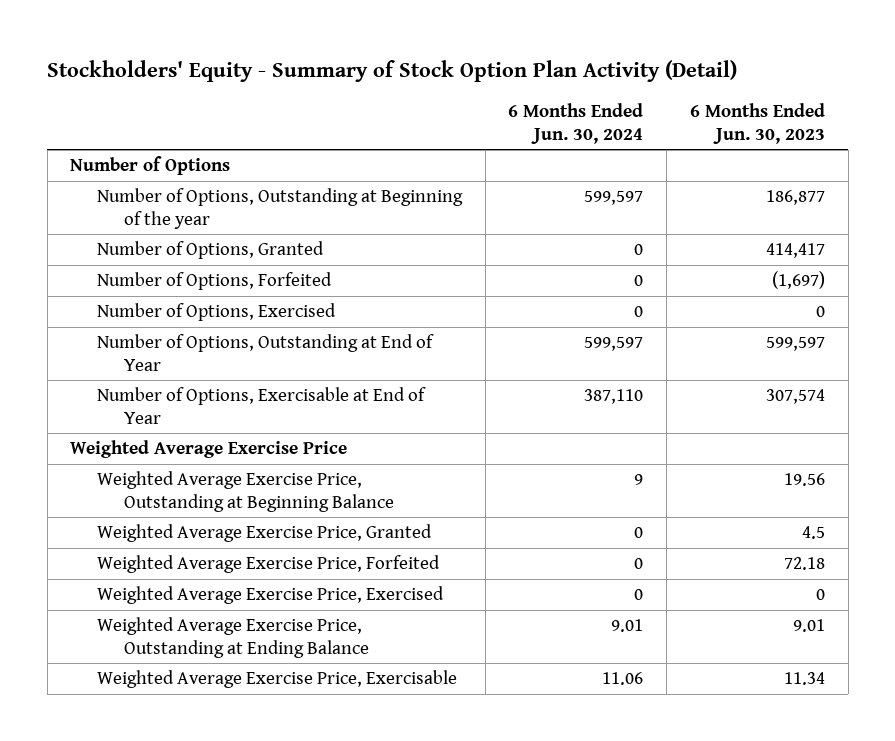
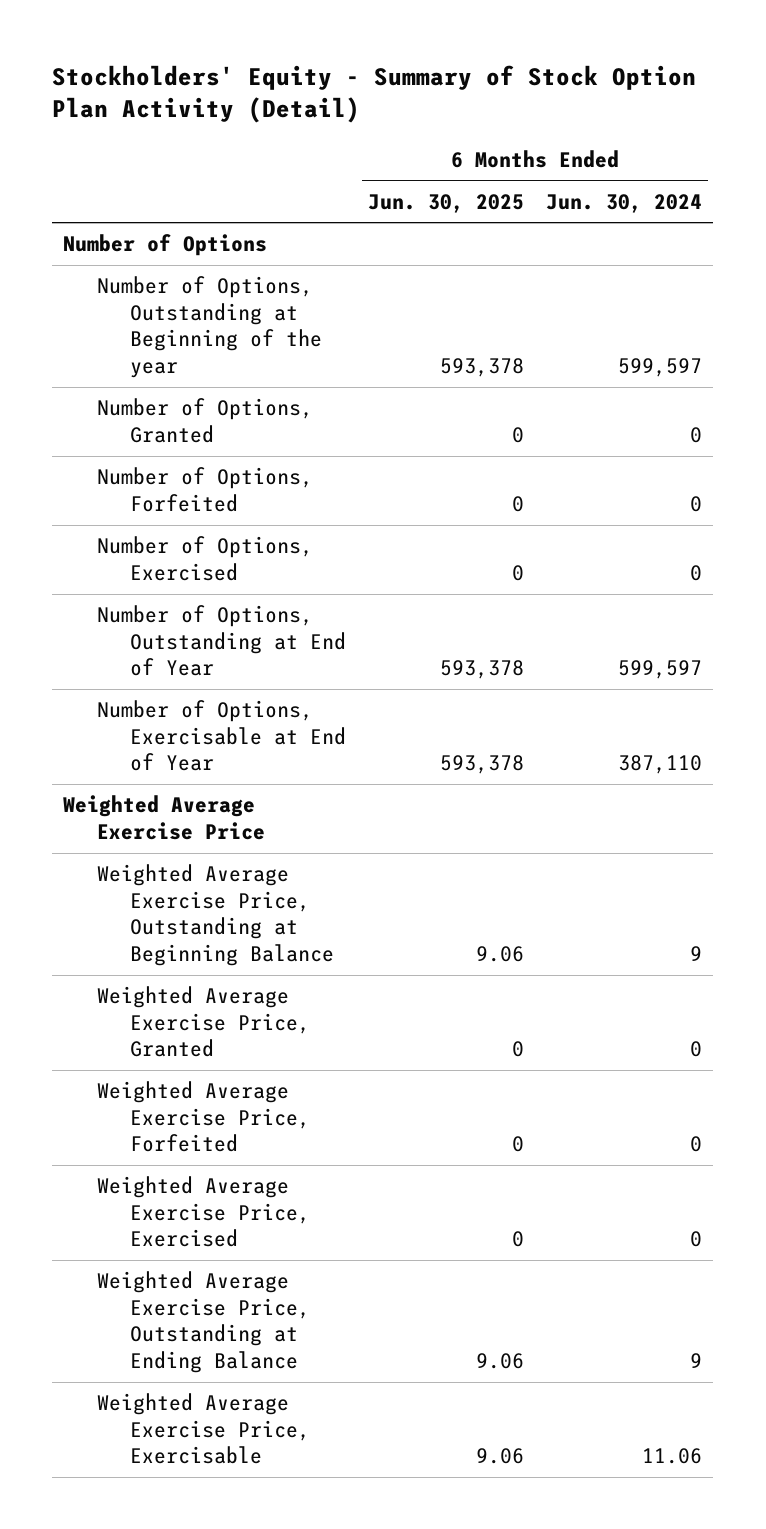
[689,103,825,144] 6 Months Ended Jun. 30, 2023 -> none
none -> [368,193,525,213] Jun. 30, 2025
[611,619,644,633] 9.01 -> [690,1352,703,1368] 9

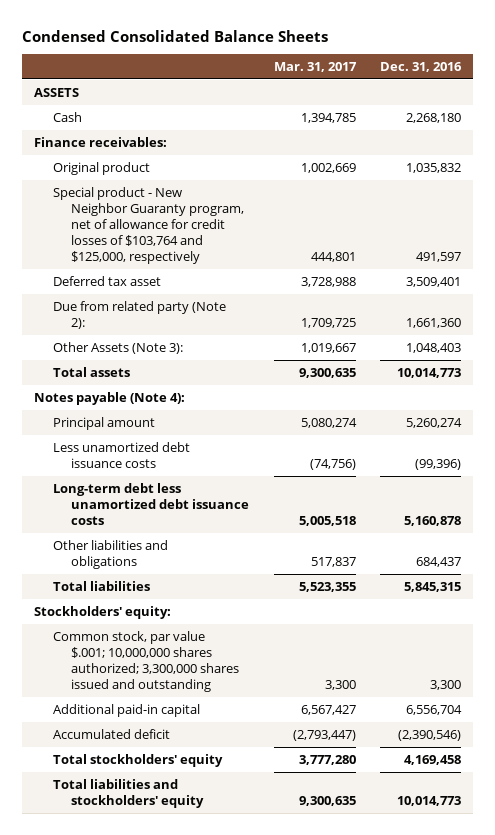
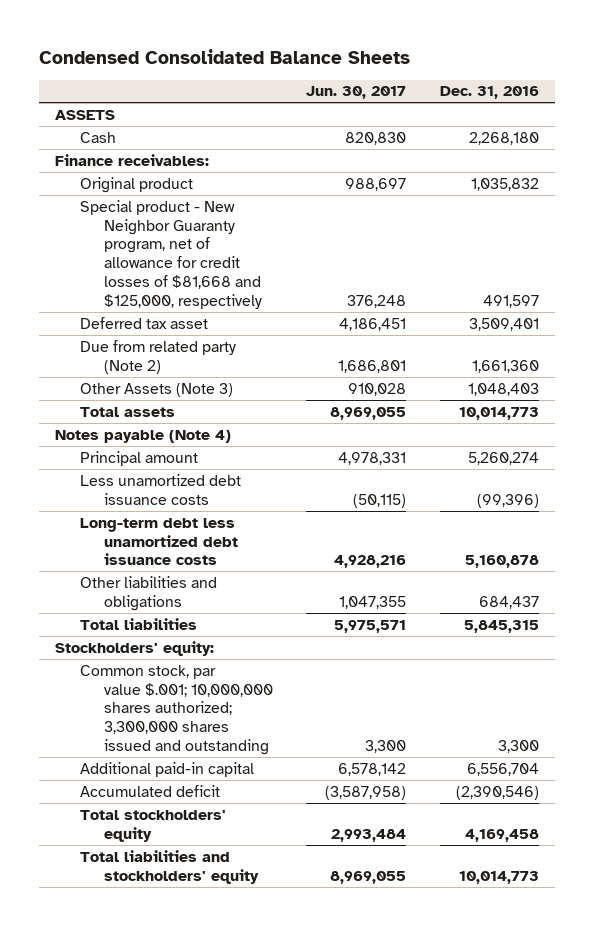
[273,61,357,72] Mar. 31, 2017 -> none
none -> [306,86,407,100] Jun. 30, 2017
[52,186,245,265] Special product - New Neighbor Guaranty program, net of allowance for credit losses of $103,764 and $125,000, respectively -> [79,199,263,309] Special product - New Neighbor Guaranty program, net of allowance for credit losses of $81,668 and $125,000, respectively
[52,300,226,329] Due from related party (Note 2): -> [79,339,236,374] Due from related party (Note 2)
[52,341,183,354] Other Assets (Note 3): -> [79,382,233,397] Other Assets (Note 3)
[34,391,186,405] Notes payable (Note 4): -> [55,429,232,443] Notes payable (Note 4)

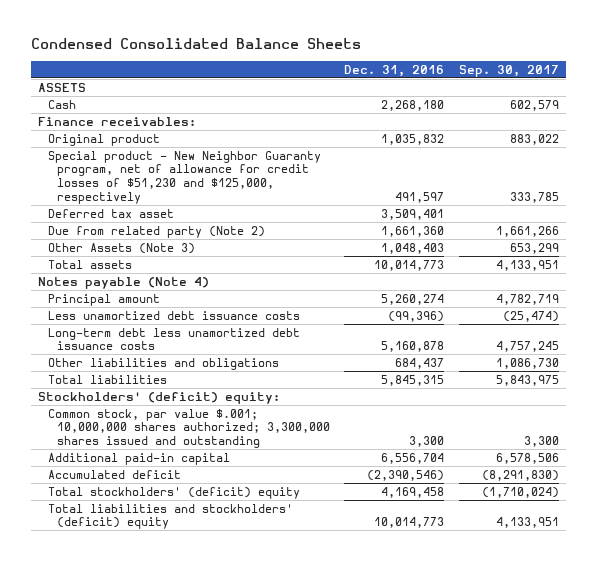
[306,86,407,100] Jun. 30, 2017 -> none
none -> [459,64,560,77] Sep. 30, 2017
[79,199,263,309] Special product - New Neighbor Guaranty program, net of allowance for credit losses of $81,668 and $125,000, respectively -> [47,150,321,204] Special product - New Neighbor Guaranty program, net of allowance for credit losses of $51,230 and $125,000, respectively
[55,640,215,656] Stockholders' equity: -> [38,391,281,404] Stockholders' (deficit) equity:
[79,809,226,842] Total stockholders' equity -> [47,486,300,499] Total stockholders' (deficit) equity
[79,849,260,884] Total liabilities and stockholders' equity -> [47,503,293,530] Total liabilities and stockholders' (deficit) equity

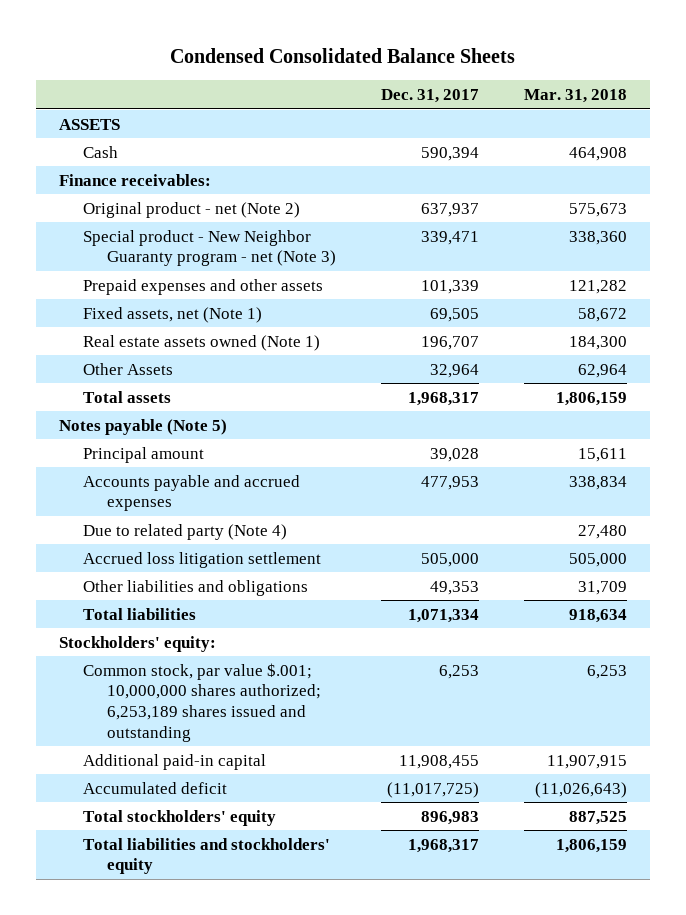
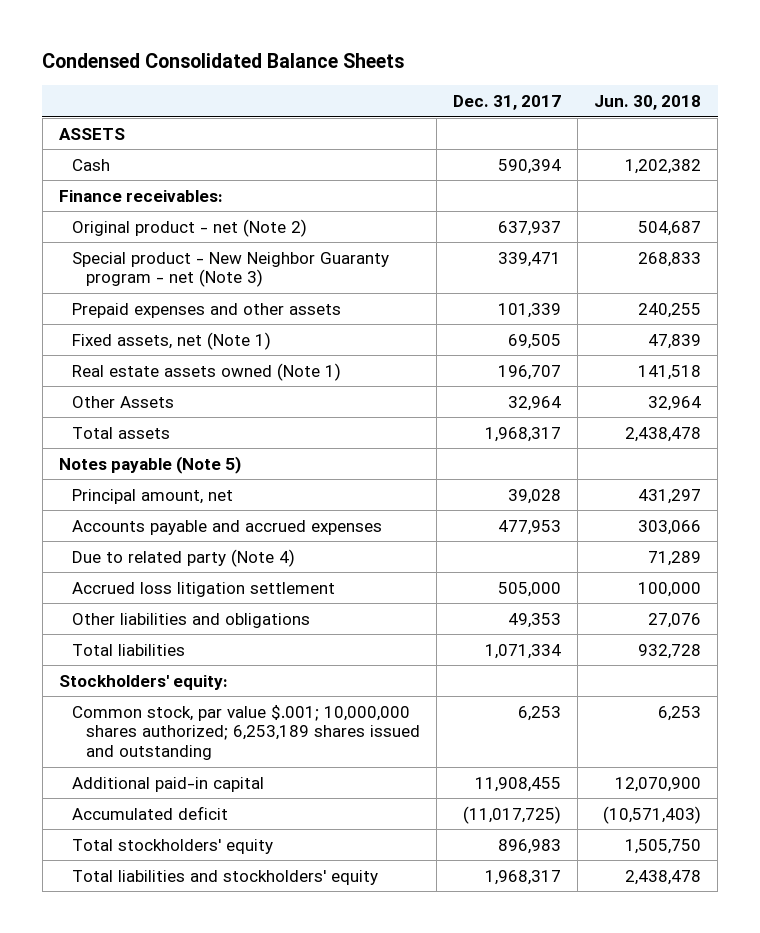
[524,89,628,104] Mar. 31, 2018 -> none
none -> [594,94,702,110] Jun. 30, 2018
[83,446,205,463] Principal amount -> [72,488,234,504] Principal amount, net

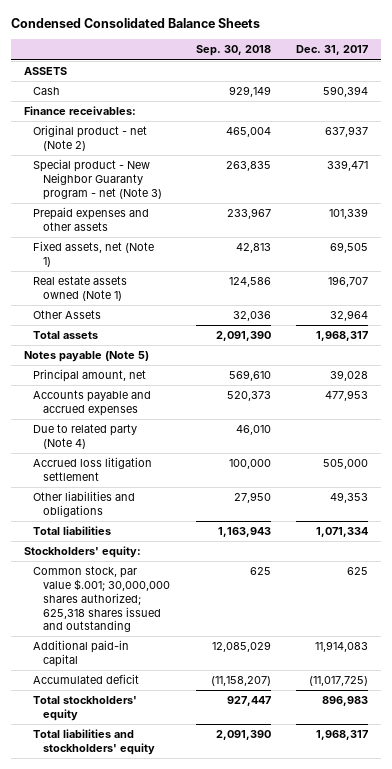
[594,94,702,110] Jun. 30, 2018 -> none
none -> [195,45,271,57] Sep. 30, 2018
[72,704,421,760] Common stock, par value $.001; 10,000,000 shares authorized; 6,253,189 shares issued and outstanding -> [33,566,170,633] Common stock, par value $.001; 30,000,000 shares authorized; 625,318 shares issued and outstanding
[518,705,562,721] 6,253 -> [347,567,369,576] 625
[475,776,562,792] 11,908,455 -> [315,641,369,653] 11,914,083

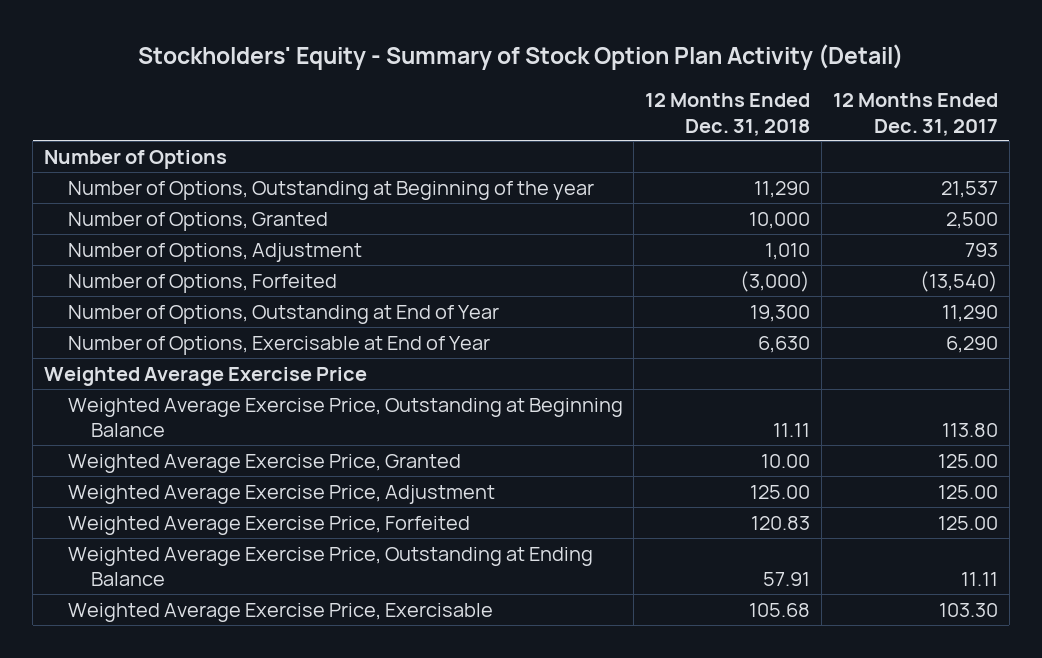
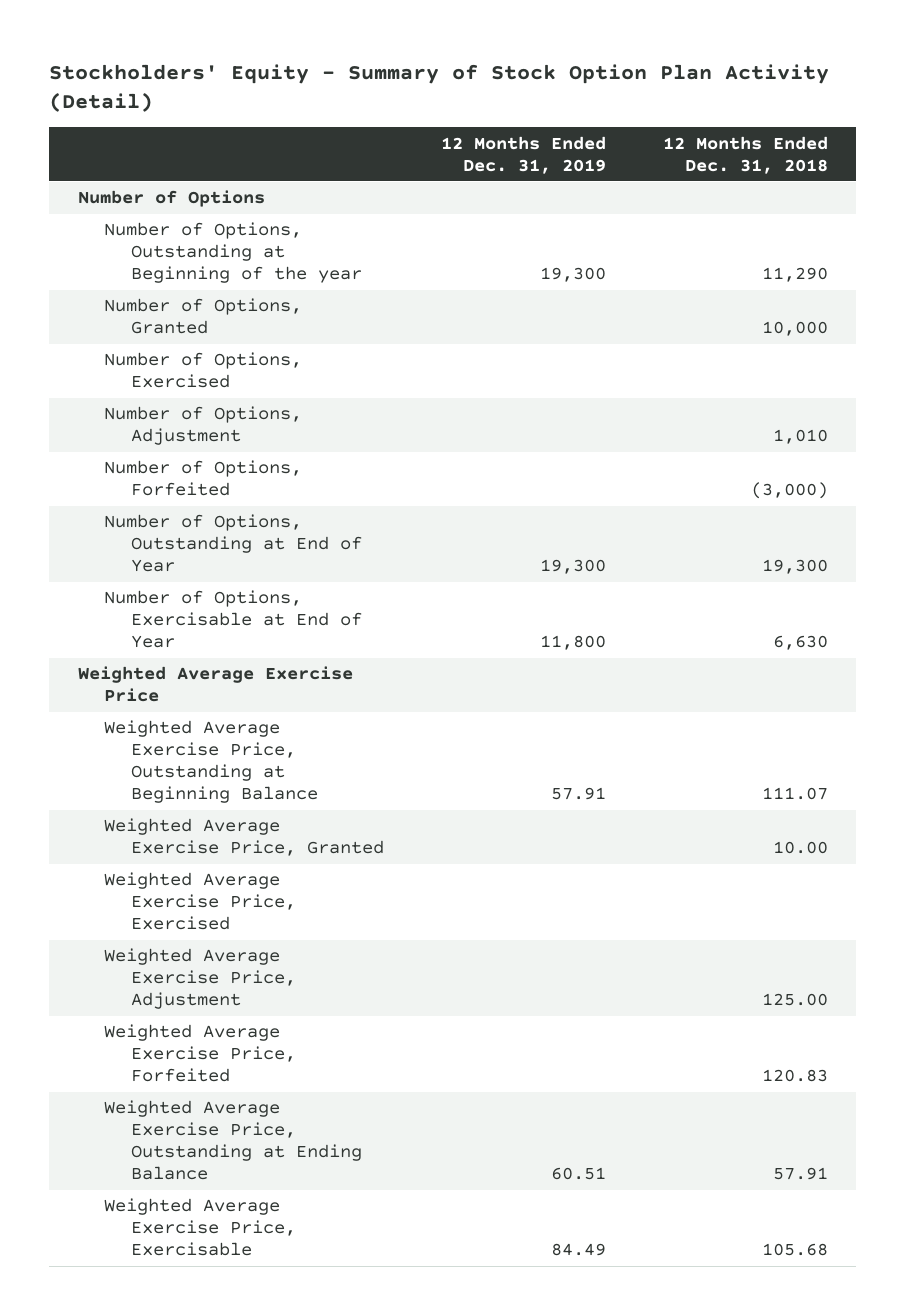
[832,93,998,136] 12 Months Ended Dec. 31, 2017 -> none
none -> [440,135,606,174] 12 Months Ended Dec. 31, 2019
none -> [104,352,303,389] Number of Options, Exercised
[773,423,811,438] 11.11 -> [761,787,828,801] 111.07
none -> [104,872,296,931] Weighted Average Exercise Price, Exercised

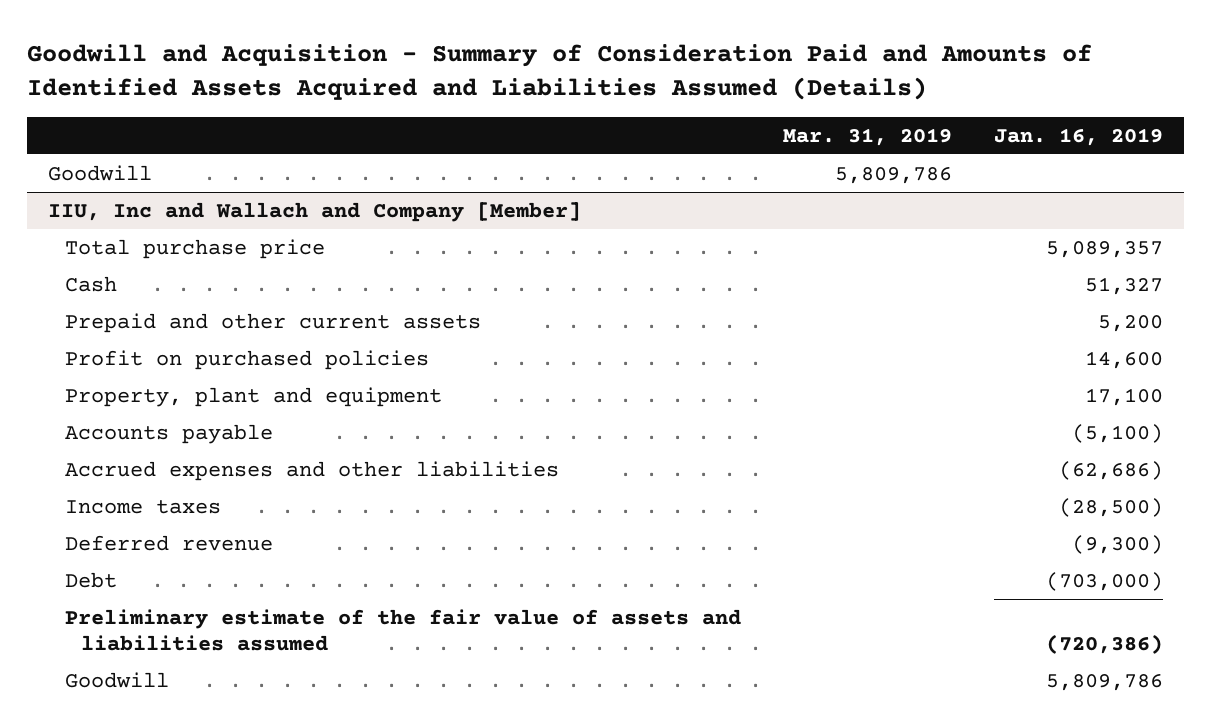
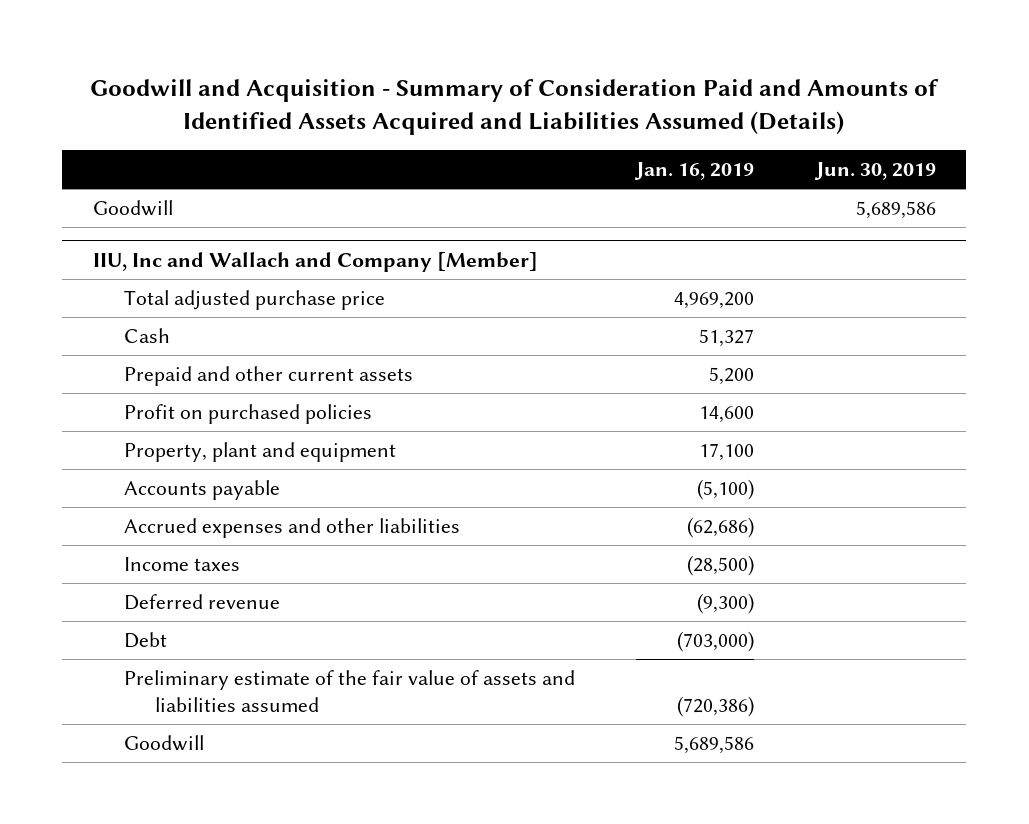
[782,127,952,146] Mar. 31, 2019 -> none
none -> [813,162,936,181] Jun. 30, 2019
[64,238,325,259] Total purchase price -> [123,289,385,310] Total adjusted purchase price
[1046,240,1164,258] 5,089,357 -> [674,291,755,309] 4,969,200
[1046,673,1164,691] 5,809,786 -> [674,735,755,754] 5,689,586

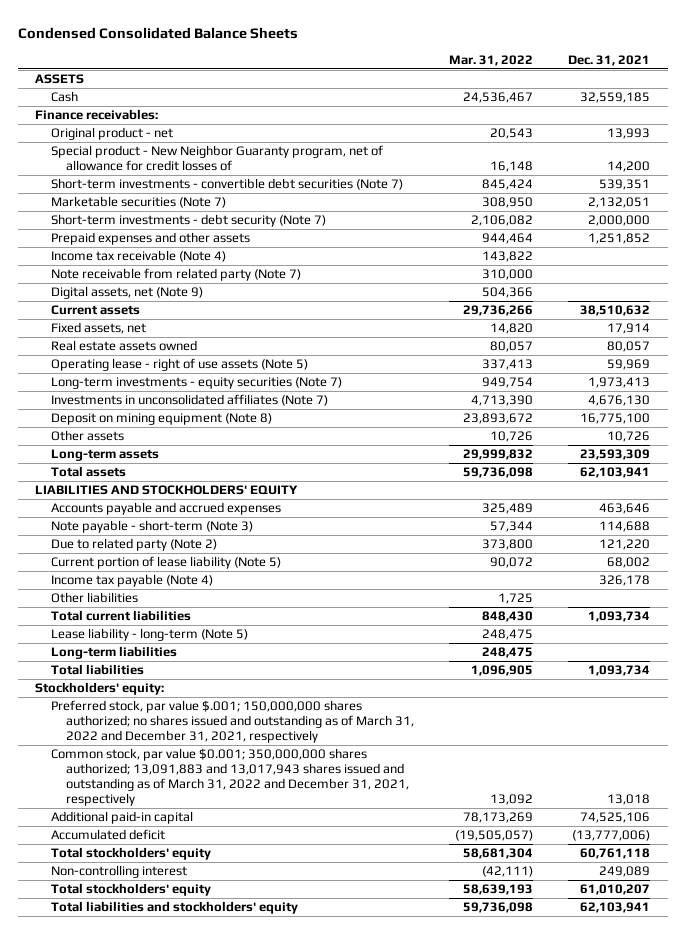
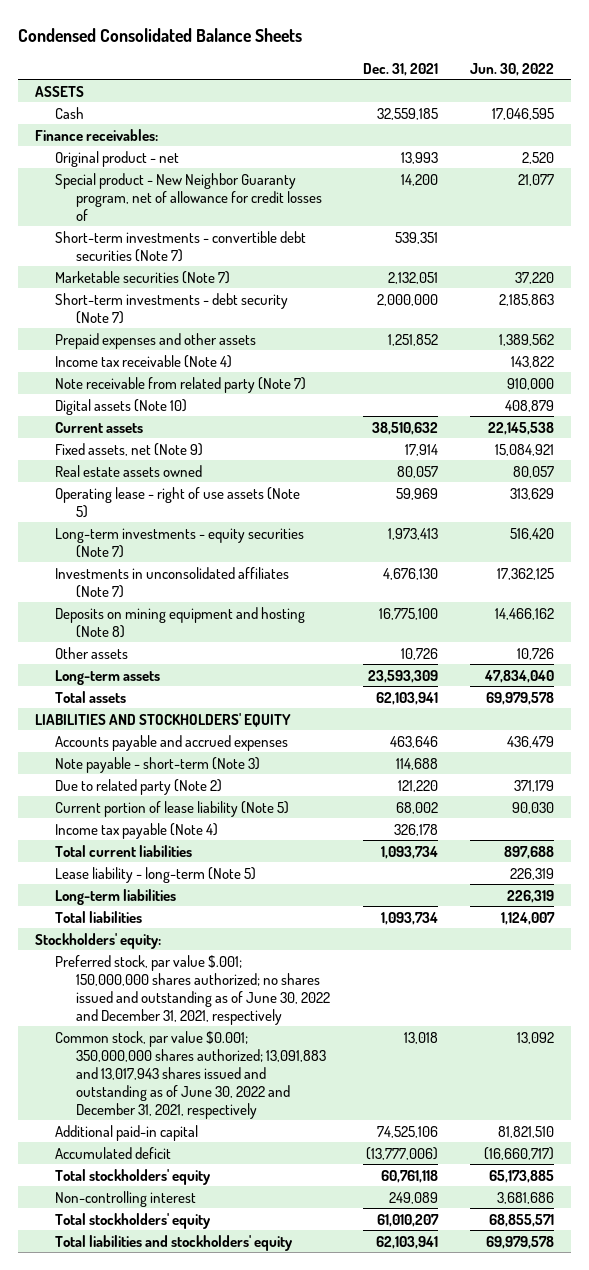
[449,54,534,66] Mar. 31, 2022 -> none
none -> [470,62,555,76] Jun. 30, 2022
[50,286,203,300] Digital assets, net (Note 9) -> [55,398,188,415] Digital assets (Note 10)
[50,322,146,335] Fixed assets, net -> [55,442,204,456] Fixed assets, net (Note 9)
[50,413,272,426] Deposit on mining equipment (Note 8) -> [55,606,306,638] Deposits on mining equipment and hosting (Note 8)
[50,592,138,604] Other liabilities -> none
[50,700,415,744] Preferred stock, par value $.001; 150,000,000 shares authorized; no shares issued and outstanding as of March 31, 2022 and December 31, 2021, respectively -> [55,954,330,1025] Preferred stock, par value $.001; 150,000,000 shares authorized; no shares issued and outstanding as of June 30, 2022 and December 31, 2021, respectively
[50,748,410,807] Common stock, par value $0.001; 350,000,000 shares authorized; 13,091,883 and 13,017,943 shares issued and outstanding as of March 31, 2022 and December 31, 2021, respectively -> [55,1030,326,1119] Common stock, par value $0.001; 350,000,000 shares authorized; 13,091,883 and 13,017,943 shares issued and outstanding as of June 30, 2022 and December 31, 2021, respectively

